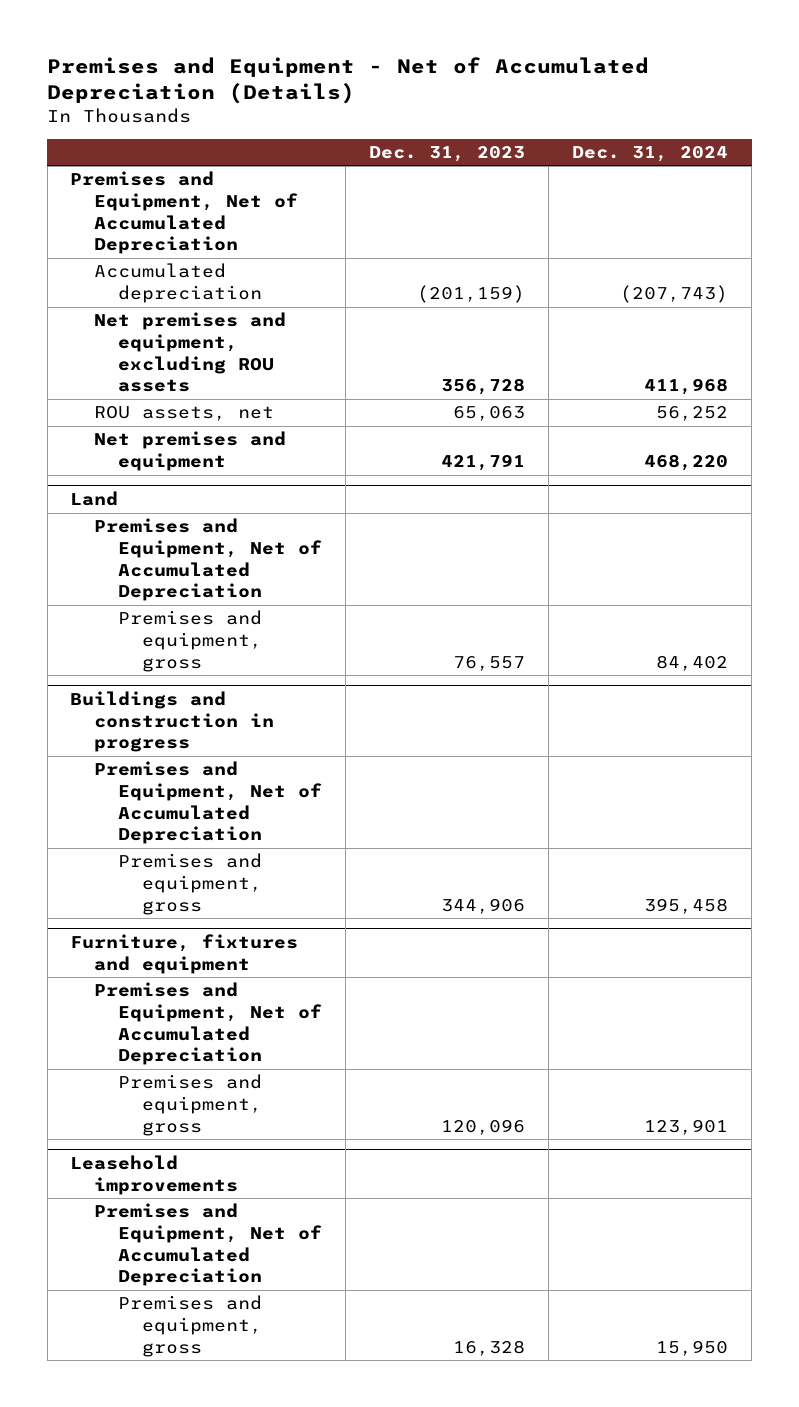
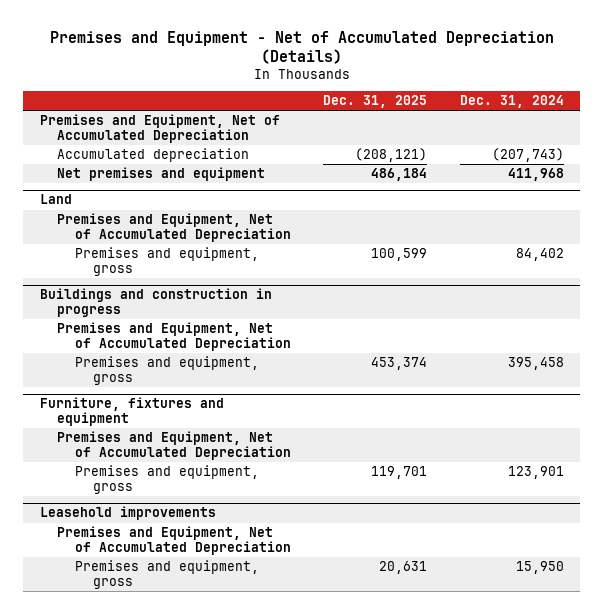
[369,145,526,162] Dec. 31, 2023 -> none
none -> [323,95,428,109] Dec. 31, 2025
[94,406,275,422] ROU assets, net -> none
[94,431,287,471] Net premises and equipment -> none
[94,312,287,393] Net premises and equipment, excluding ROU assets -> [57,167,266,182] Net premises and equipment

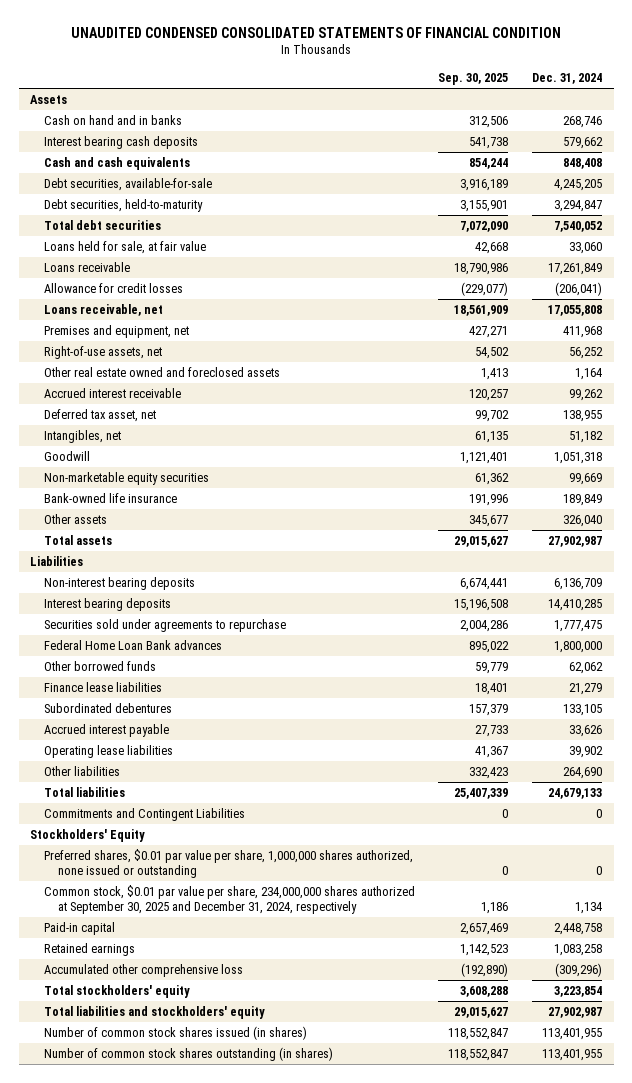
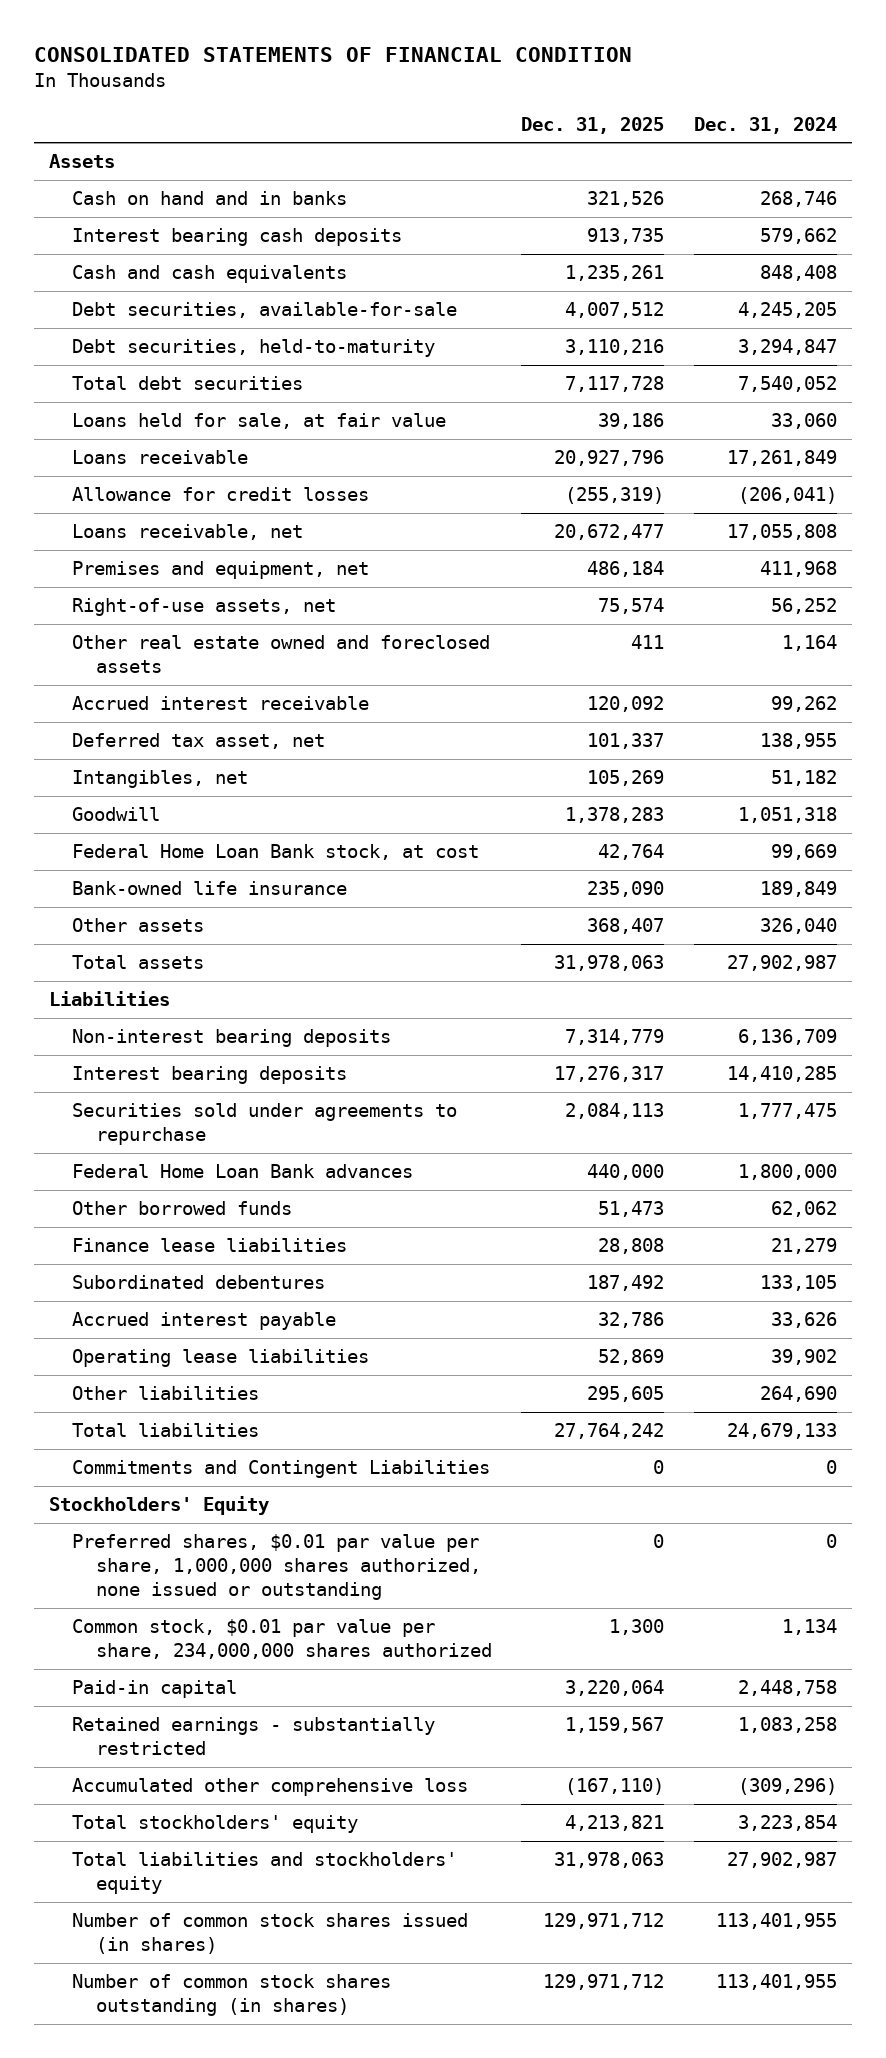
[71,26,562,38] UNAUDITED CONDENSED CONSOLIDATED STATEMENTS OF FINANCIAL CONDITION -> [33,47,632,63] CONSOLIDATED STATEMENTS OF FINANCIAL CONDITION
[438,72,509,85] Sep. 30, 2025 -> none
none -> [521,116,665,134] Dec. 31, 2025
[43,472,209,486] Non-marketable equity securities -> [72,844,480,861] Federal Home Loan Bank stock, at cost
[43,885,415,914] Common stock, $0.01 par value per share, 234,000,000 shares authorized at September 30, 2025 and December 31, 2024, respectively -> [72,1619,492,1659] Common stock, $0.01 par value per share, 234,000,000 shares authorized
[43,943,135,957] Retained earnings -> [72,1717,436,1755] Retained earnings - substantially restricted

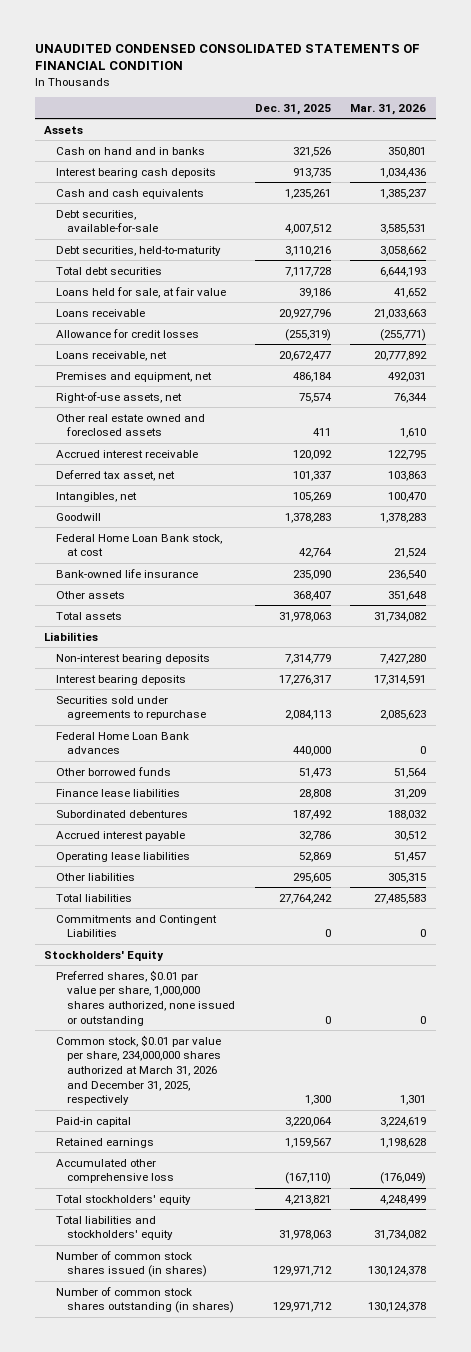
[33,47,632,63] CONSOLIDATED STATEMENTS OF FINANCIAL CONDITION -> [34,43,420,71] UNAUDITED CONDENSED CONSOLIDATED STATEMENTS OF FINANCIAL CONDITION
[694,116,838,134] Dec. 31, 2024 -> none
none -> [350,103,427,115] Mar. 31, 2026
[72,1619,492,1659] Common stock, $0.01 par value per share, 234,000,000 shares authorized -> [55,1034,222,1106] Common stock, $0.01 par value per share, 234,000,000 shares authorized at March 31, 2026 and December 31, 2025, respectively
[72,1717,436,1755] Retained earnings - substantially restricted -> [55,1137,154,1148] Retained earnings

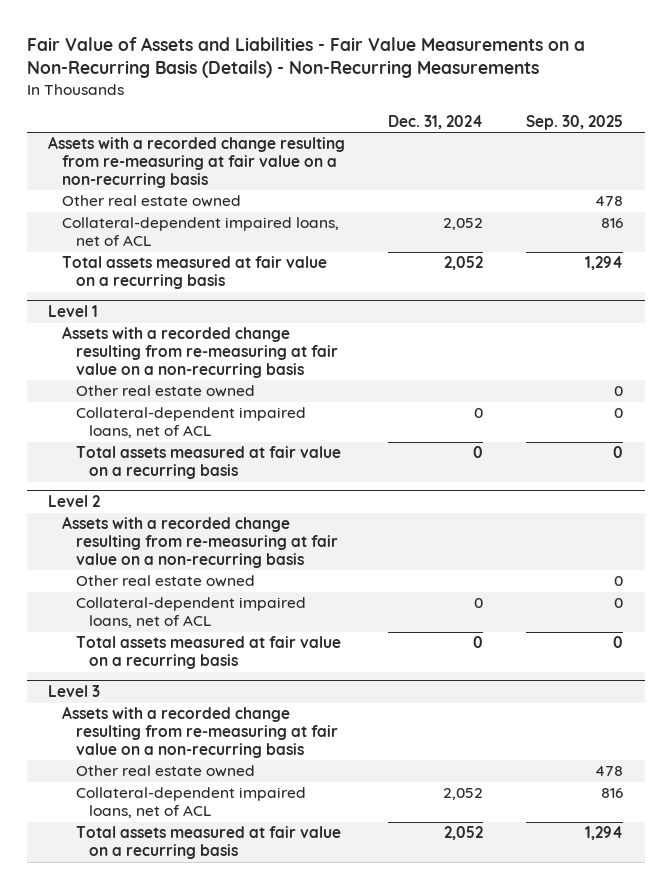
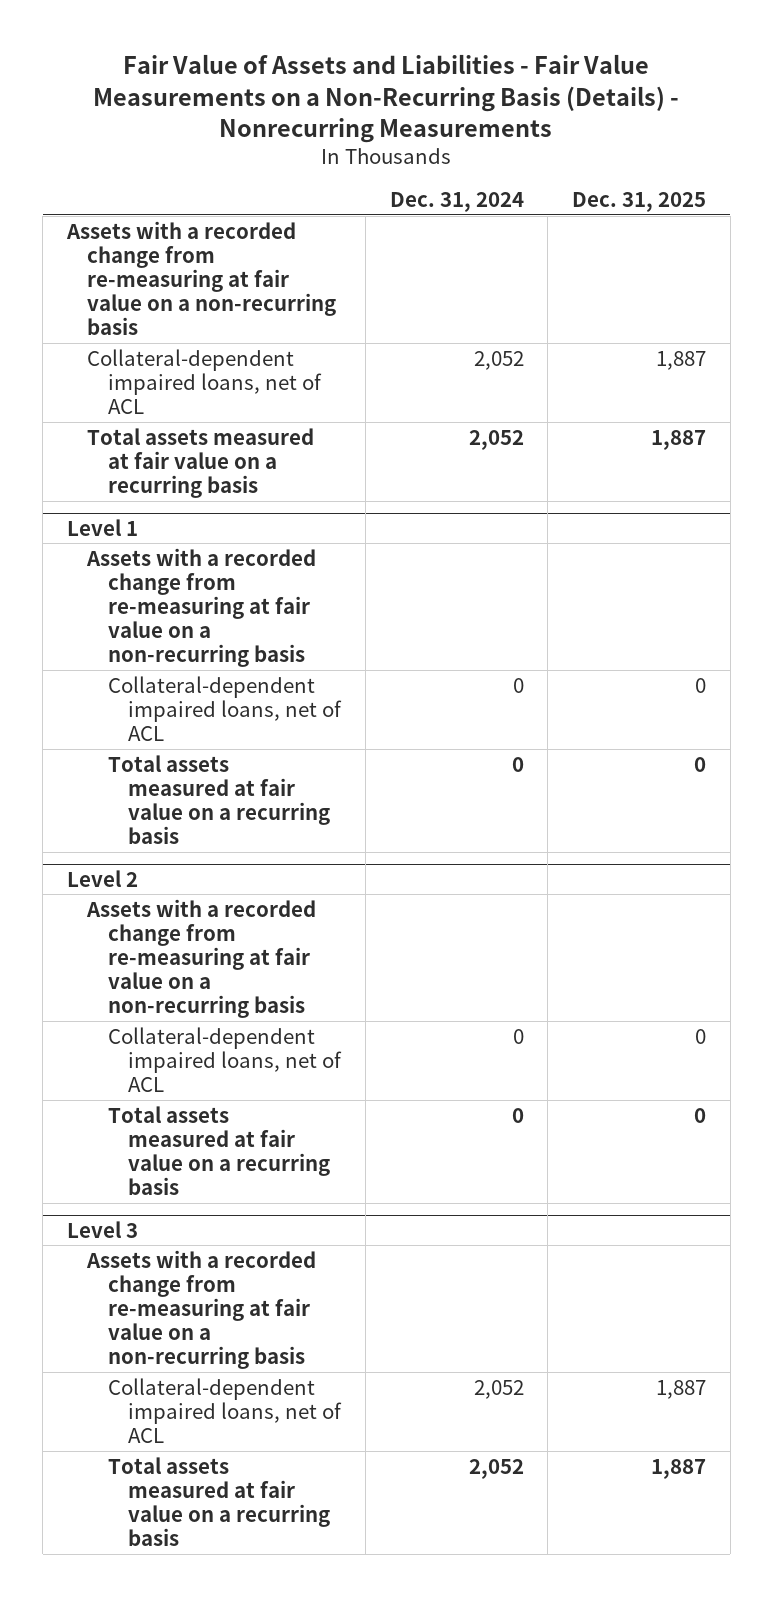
[26,36,585,79] Fair Value of Assets and Liabilities - Fair Value Measurements on a Non-Recurring Basis (Details) - Non-Recurring Measurements -> [93,54,680,144] Fair Value of Assets and Liabilities - Fair Value Measurements on a Non-Recurring Basis (Details) - Nonrecurring Measurements
[526,114,624,130] Sep. 30, 2025 -> none
none -> [572,192,707,213] Dec. 31, 2025
[61,195,241,208] Other real estate owned -> none
[48,136,346,188] Assets with a recorded change resulting from re-measuring at fair value on a non-recurring basis -> [65,220,337,336] Assets with a recorded change from re-measuring at fair value on a non-recurring basis
[75,385,255,398] Other real estate owned -> none
[61,326,338,378] Assets with a recorded change resulting from re-measuring at fair value on a non-recurring basis -> [86,547,317,668] Assets with a recorded change from re-measuring at fair value on a non-recurring basis
[75,575,255,588] Other real estate owned -> none
[61,516,338,568] Assets with a recorded change resulting from re-measuring at fair value on a non-recurring basis -> [86,898,317,1019] Assets with a recorded change from re-measuring at fair value on a non-recurring basis
[75,765,255,778] Other real estate owned -> none
[61,706,338,758] Assets with a recorded change resulting from re-measuring at fair value on a non-recurring basis -> [86,1249,317,1370] Assets with a recorded change from re-measuring at fair value on a non-recurring basis

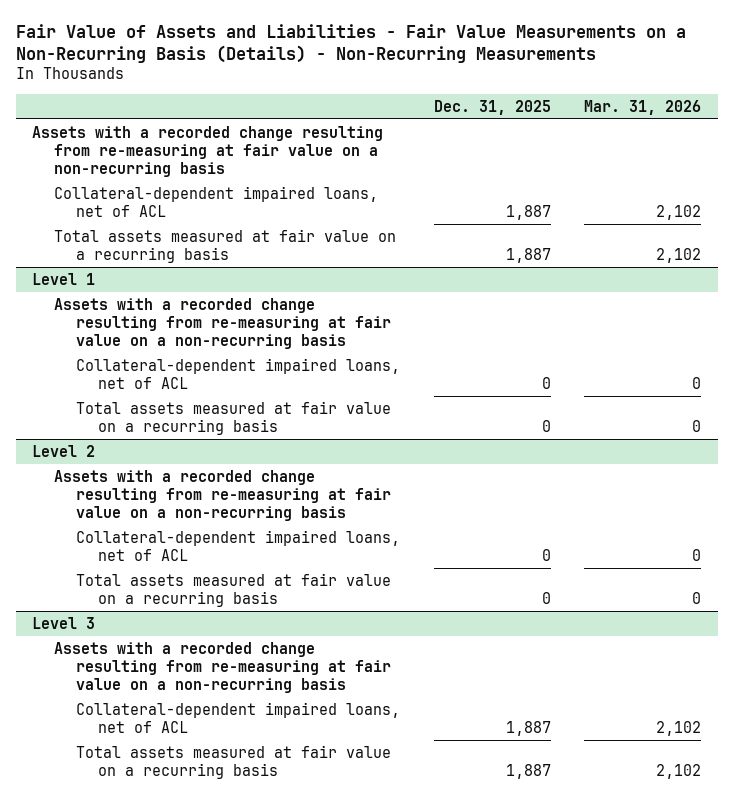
[93,54,680,144] Fair Value of Assets and Liabilities - Fair Value Measurements on a Non-Recurring Basis (Details) - Nonrecurring Measurements -> [15,23,686,64] Fair Value of Assets and Liabilities - Fair Value Measurements on a Non-Recurring Basis (Details) - Non-Recurring Measurements
[389,192,524,213] Dec. 31, 2024 -> none
none -> [584,99,702,115] Mar. 31, 2026
[65,220,337,336] Assets with a recorded change from re-measuring at fair value on a non-recurring basis -> [32,125,384,178] Assets with a recorded change resulting from re-measuring at fair value on a non-recurring basis
[86,547,317,668] Assets with a recorded change from re-measuring at fair value on a non-recurring basis -> [54,297,392,350] Assets with a recorded change resulting from re-measuring at fair value on a non-recurring basis
[86,898,317,1019] Assets with a recorded change from re-measuring at fair value on a non-recurring basis -> [54,469,392,522] Assets with a recorded change resulting from re-measuring at fair value on a non-recurring basis
[86,1249,317,1370] Assets with a recorded change from re-measuring at fair value on a non-recurring basis -> [54,641,392,694] Assets with a recorded change resulting from re-measuring at fair value on a non-recurring basis

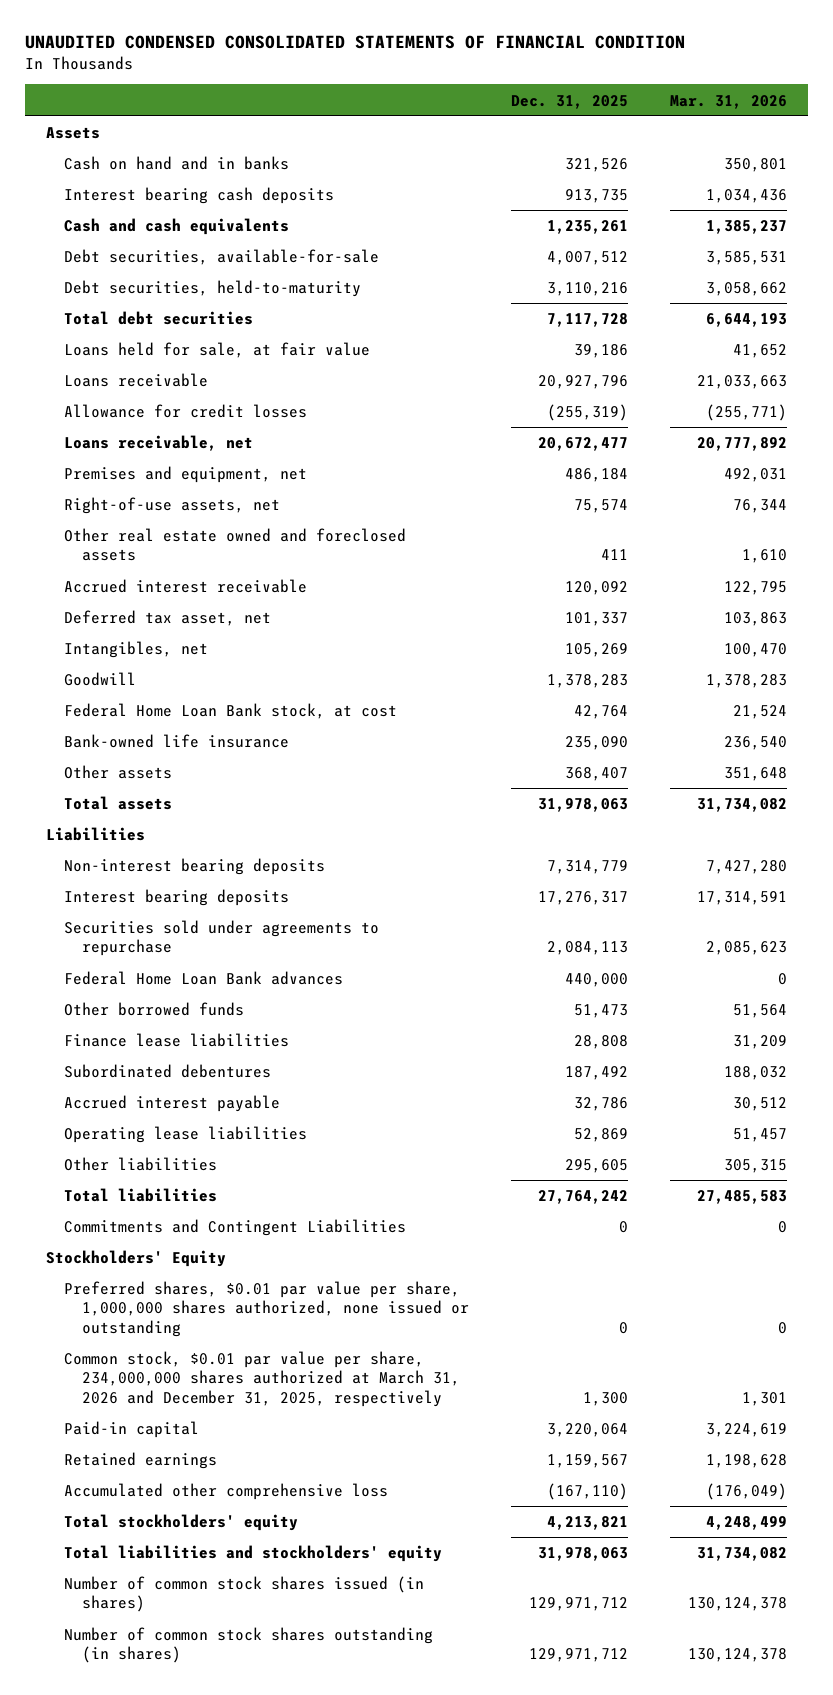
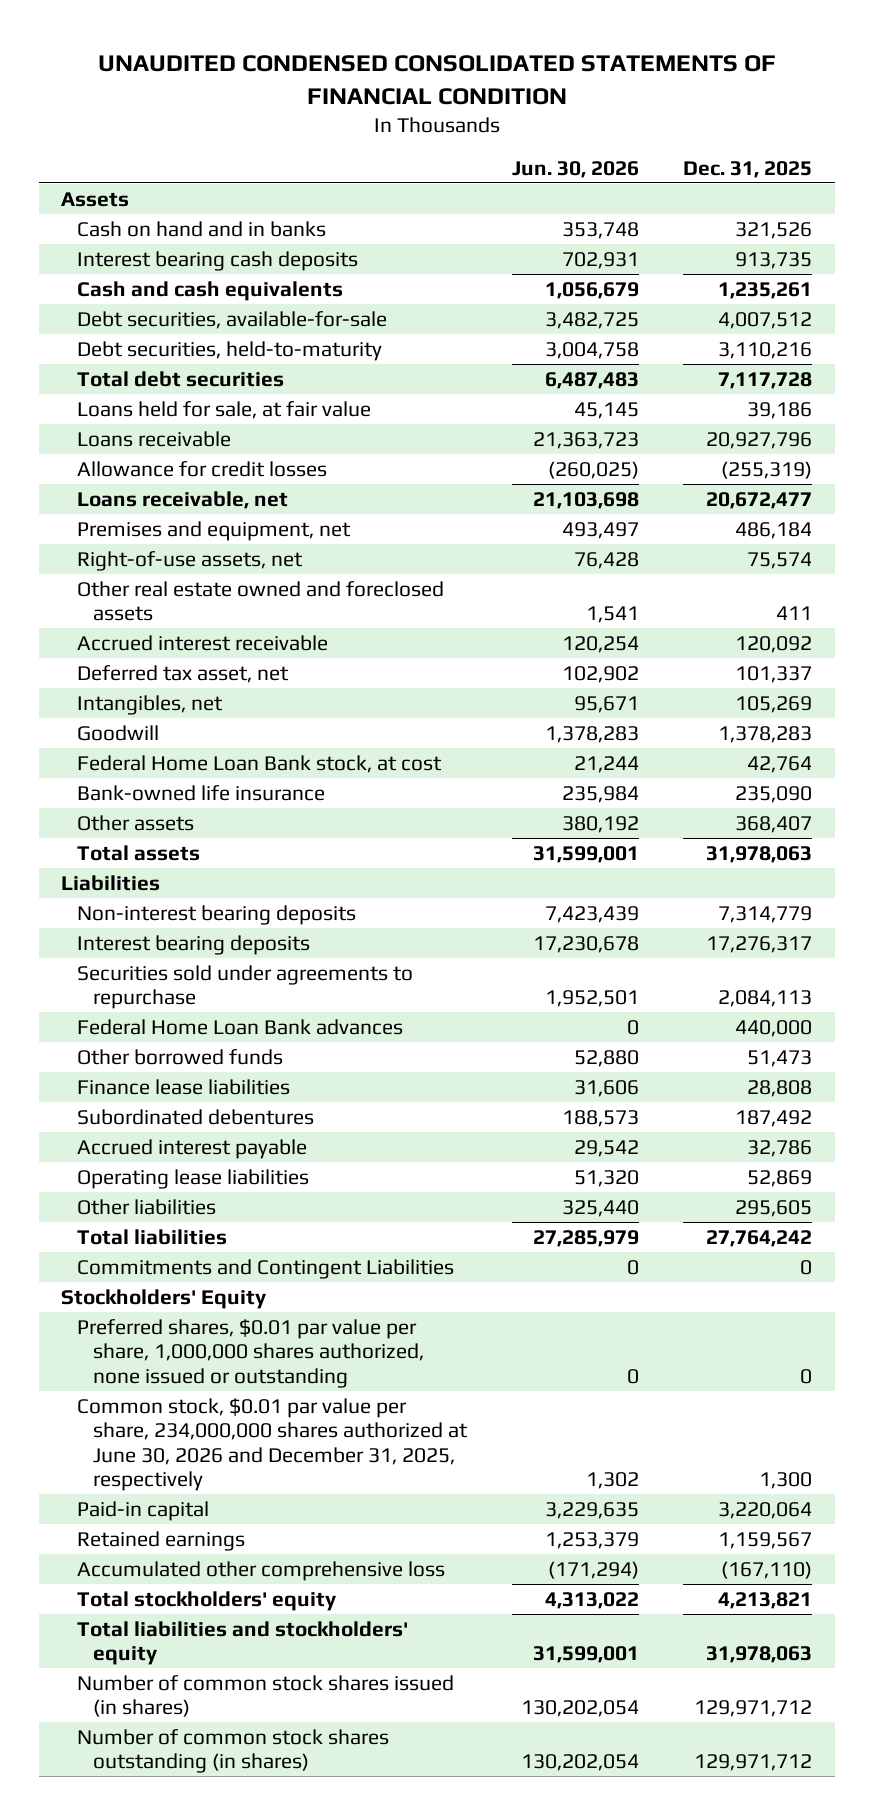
[670,94,788,109] Mar. 31, 2026 -> none
none -> [511,160,639,178] Jun. 30, 2026
[63,1351,460,1407] Common stock, $0.01 par value per share, 234,000,000 shares authorized at March 31, 2026 and December 31, 2025, respectively -> [77,1397,469,1492] Common stock, $0.01 par value per share, 234,000,000 shares authorized at June 30, 2026 and December 31, 2025, respectively

